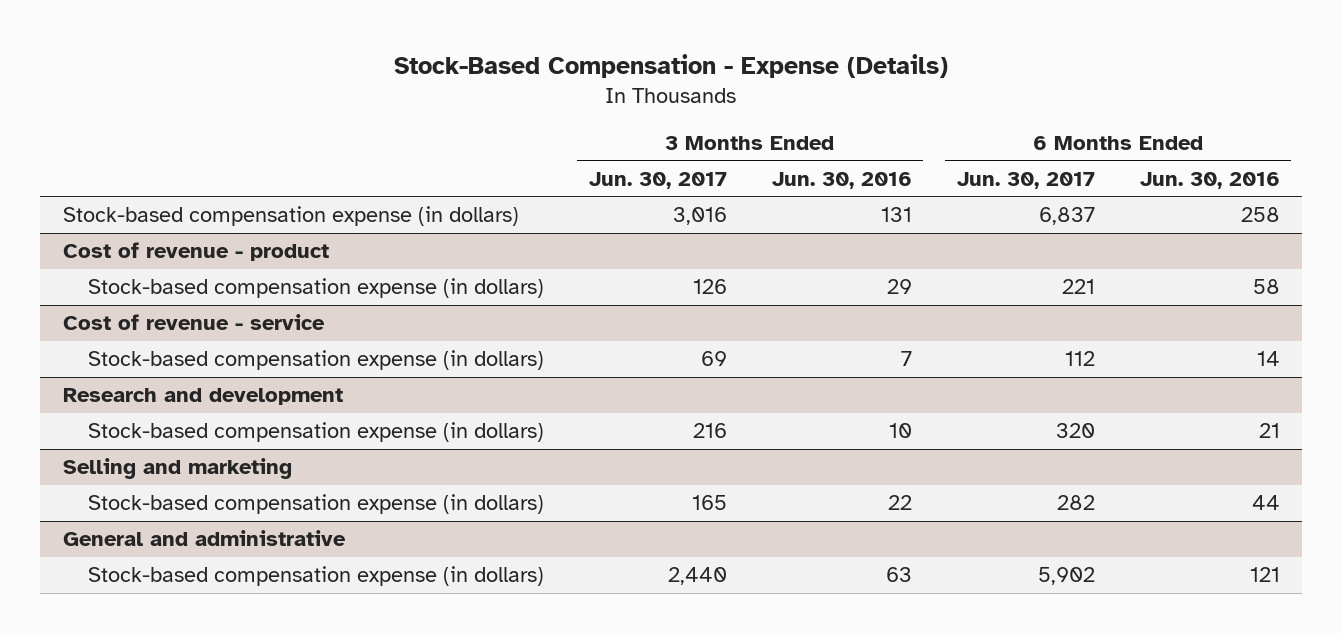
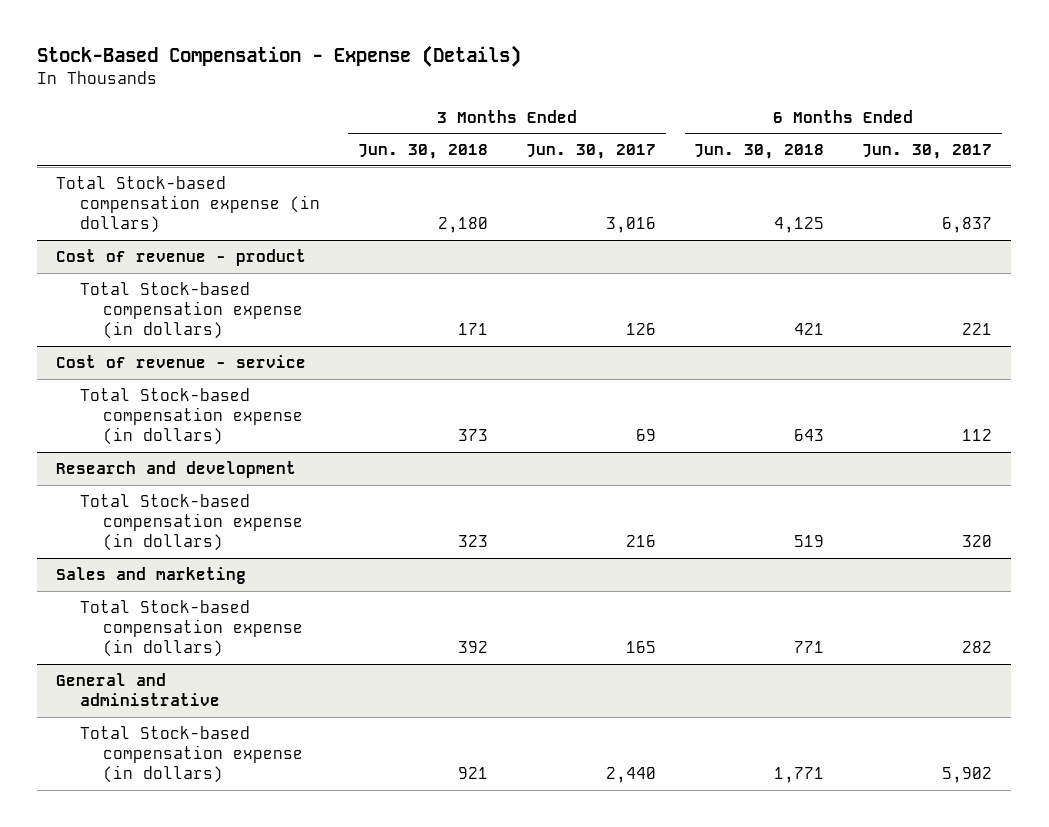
[771,171,912,189] Jun. 30, 2016 -> none
[1139,171,1280,189] Jun. 30, 2016 -> none
none -> [357,144,488,160] Jun. 30, 2018
none -> [694,144,825,160] Jun. 30, 2018
[62,206,519,227] Stock-based compensation expense (in dollars) -> [56,176,320,234] Total Stock-based compensation expense (in dollars)
[87,278,544,299] Stock-based compensation expense (in dollars) -> [79,282,303,340] Total Stock-based compensation expense (in dollars)
[87,350,544,371] Stock-based compensation expense (in dollars) -> [79,388,303,446] Total Stock-based compensation expense (in dollars)
[87,422,544,443] Stock-based compensation expense (in dollars) -> [79,494,303,552] Total Stock-based compensation expense (in dollars)
[62,458,292,480] Selling and marketing -> [56,567,247,585] Sales and marketing
[87,494,544,515] Stock-based compensation expense (in dollars) -> [79,600,303,658] Total Stock-based compensation expense (in dollars)
[87,566,544,587] Stock-based compensation expense (in dollars) -> [79,726,303,784] Total Stock-based compensation expense (in dollars)

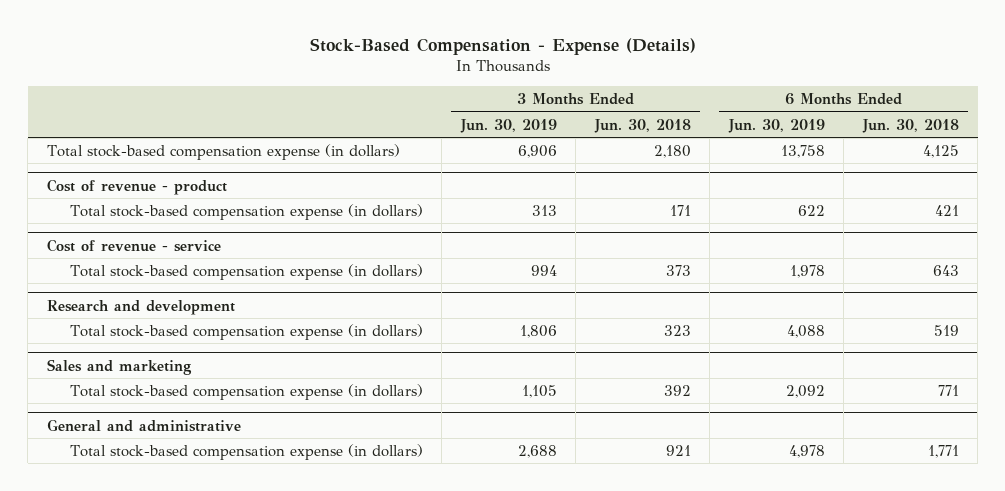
[525,144,656,160] Jun. 30, 2017 -> none
[862,144,993,160] Jun. 30, 2017 -> none
none -> [459,118,557,133] Jun. 30, 2019
none -> [727,118,825,133] Jun. 30, 2019
[56,176,320,234] Total Stock-based compensation expense (in dollars) -> [46,143,400,160] Total stock-based compensation expense (in dollars)
[79,282,303,340] Total Stock-based compensation expense (in dollars) -> [69,203,423,220] Total stock-based compensation expense (in dollars)
[79,388,303,446] Total Stock-based compensation expense (in dollars) -> [69,263,423,280] Total stock-based compensation expense (in dollars)
[79,494,303,552] Total Stock-based compensation expense (in dollars) -> [69,323,423,340] Total stock-based compensation expense (in dollars)
[79,600,303,658] Total Stock-based compensation expense (in dollars) -> [69,383,423,400] Total stock-based compensation expense (in dollars)
[79,726,303,784] Total Stock-based compensation expense (in dollars) -> [69,443,423,460] Total stock-based compensation expense (in dollars)

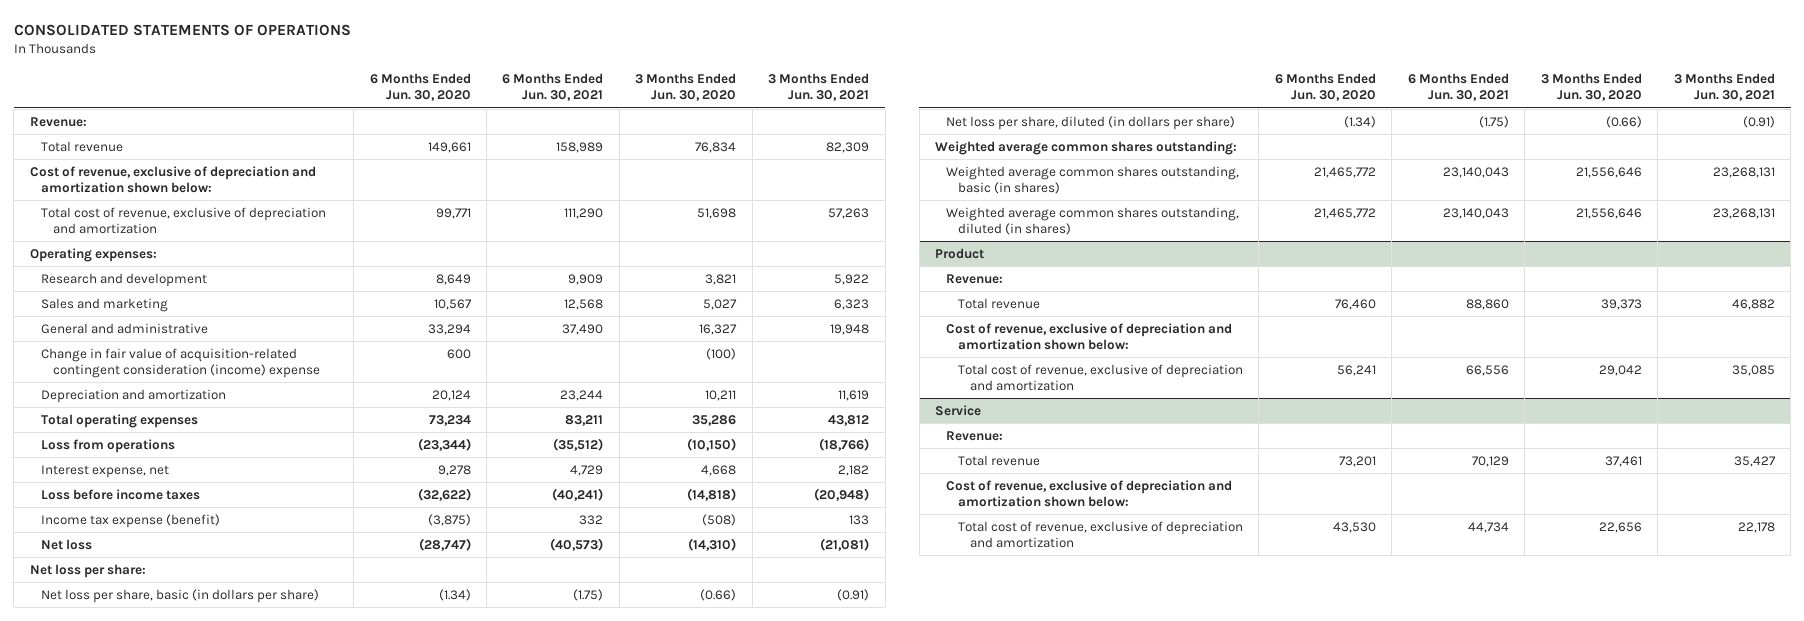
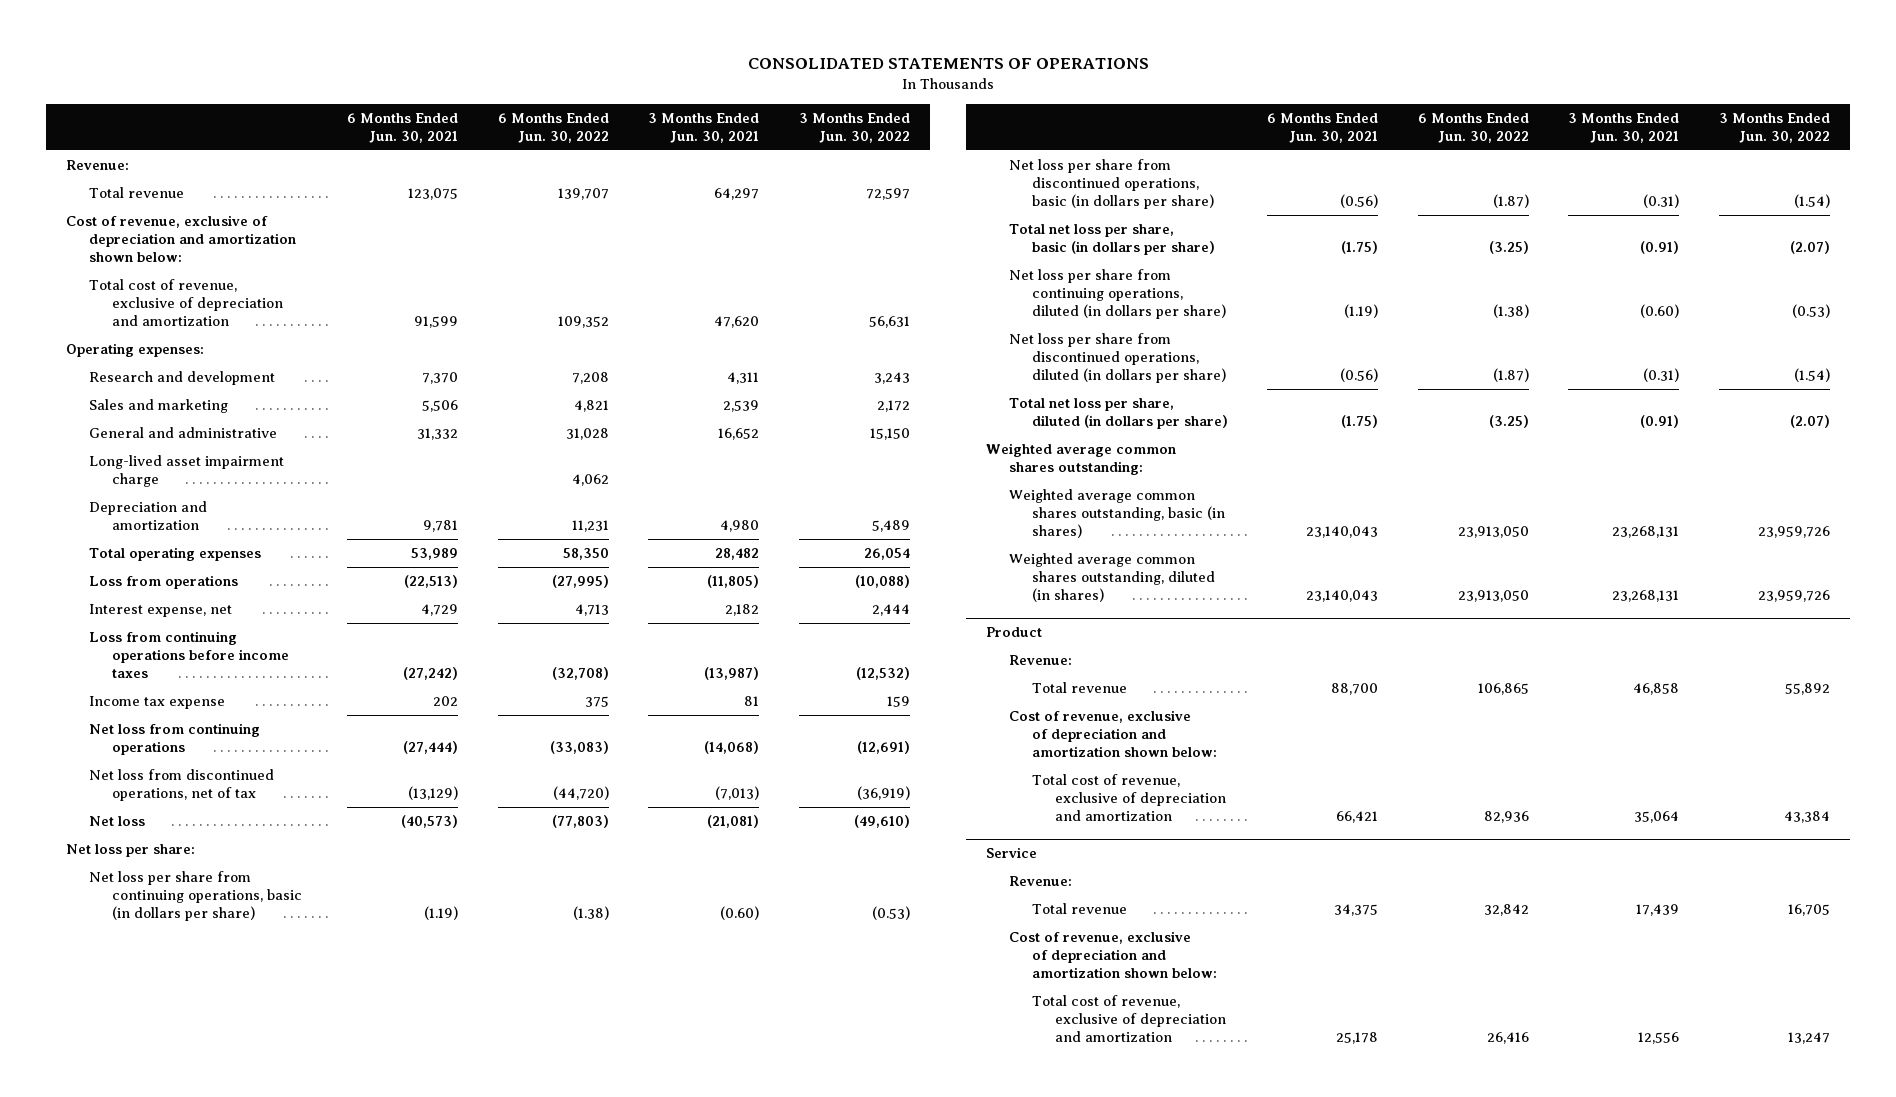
[369,73,471,102] 6 Months Ended Jun. 30, 2020 -> none
[635,73,737,102] 3 Months Ended Jun. 30, 2020 -> none
none -> [497,112,609,143] 6 Months Ended Jun. 30, 2022
none -> [798,112,910,143] 3 Months Ended Jun. 30, 2022
[556,141,604,153] 158,989 -> [408,188,459,201] 123,075
[826,141,870,153] 82,309 -> [714,188,760,201] 64,297
[564,207,604,219] 111,290 -> [414,316,459,329] 91,599
[828,207,870,219] 57,263 -> [714,316,760,329] 47,620
[41,347,320,378] Change in fair value of acquisition-related contingent consideration (income) expense -> none
[568,273,604,285] 9,909 -> [422,372,459,385] 7,370
[834,273,870,285] 5,922 -> [727,372,760,385] 4,311
[564,298,604,310] 12,568 -> [422,400,459,413] 5,506
[834,298,870,310] 6,323 -> [723,400,760,413] 2,539
[562,323,604,335] 37,490 -> [417,428,459,441] 31,332
[830,323,870,335] 19,948 -> [718,428,760,441] 16,652
none -> [89,455,285,488] Long-lived asset impairment charge
[560,389,604,401] 23,244 -> [423,520,459,533] 9,781
[838,389,870,401] 11,619 -> [720,520,760,533] 4,980
[565,414,604,426] 83,211 -> [411,548,459,561] 53,989
[828,414,870,426] 43,812 -> [715,548,760,561] 28,482
[553,437,604,451] (35,512) -> [404,575,459,589] (22,513)
[819,437,870,451] (18,766) -> [707,575,760,589] (11,805)
[41,488,201,500] Loss before income taxes -> [89,631,289,679] Loss from continuing operations before income taxes
[552,487,604,501] (40,241) -> [403,667,459,681] (27,242)
[814,487,870,501] (20,948) -> [704,667,760,681] (13,987)
[41,513,221,528] Income tax expense (benefit) -> [89,696,226,710] Income tax expense
[579,514,604,525] 332 -> [433,696,459,707] 202
[849,514,870,525] 133 -> [744,696,760,707] 81
none -> [89,723,261,756] Net loss from continuing operations
none -> [89,769,275,802] Net loss from discontinued operations, net of tax
none -> [89,871,302,922] Net loss per share from continuing operations, basic (in dollars per share)
none -> [1008,159,1214,210] Net loss per share from discontinued operations, basic (in dollars per share)
[41,588,320,603] Net loss per share, basic (in dollars per share) -> [1008,224,1215,256] Total net loss per share, basic (in dollars per share)
none -> [1008,269,1226,320] Net loss per share from continuing operations, diluted (in dollars per share)
none -> [1008,333,1226,384] Net loss per share from discontinued operations, diluted (in dollars per share)
[946,115,1236,130] Net loss per share, diluted (in dollars per share) -> [1008,398,1228,430] Total net loss per share, diluted (in dollars per share)
[1465,298,1509,310] 88,860 -> [1331,683,1379,696] 88,700
[1731,298,1775,310] 46,882 -> [1633,683,1680,696] 46,858
[1465,364,1509,376] 66,556 -> [1336,811,1379,824] 66,421
[1731,364,1775,376] 35,085 -> [1634,811,1680,824] 35,064
[1471,455,1509,467] 70,129 -> [1334,904,1379,917] 34,375
[1733,455,1776,467] 35,427 -> [1636,904,1680,917] 17,439
[1467,521,1509,533] 44,734 -> [1336,1032,1379,1045] 25,178
[1737,521,1775,533] 22,178 -> [1638,1032,1680,1045] 12,556

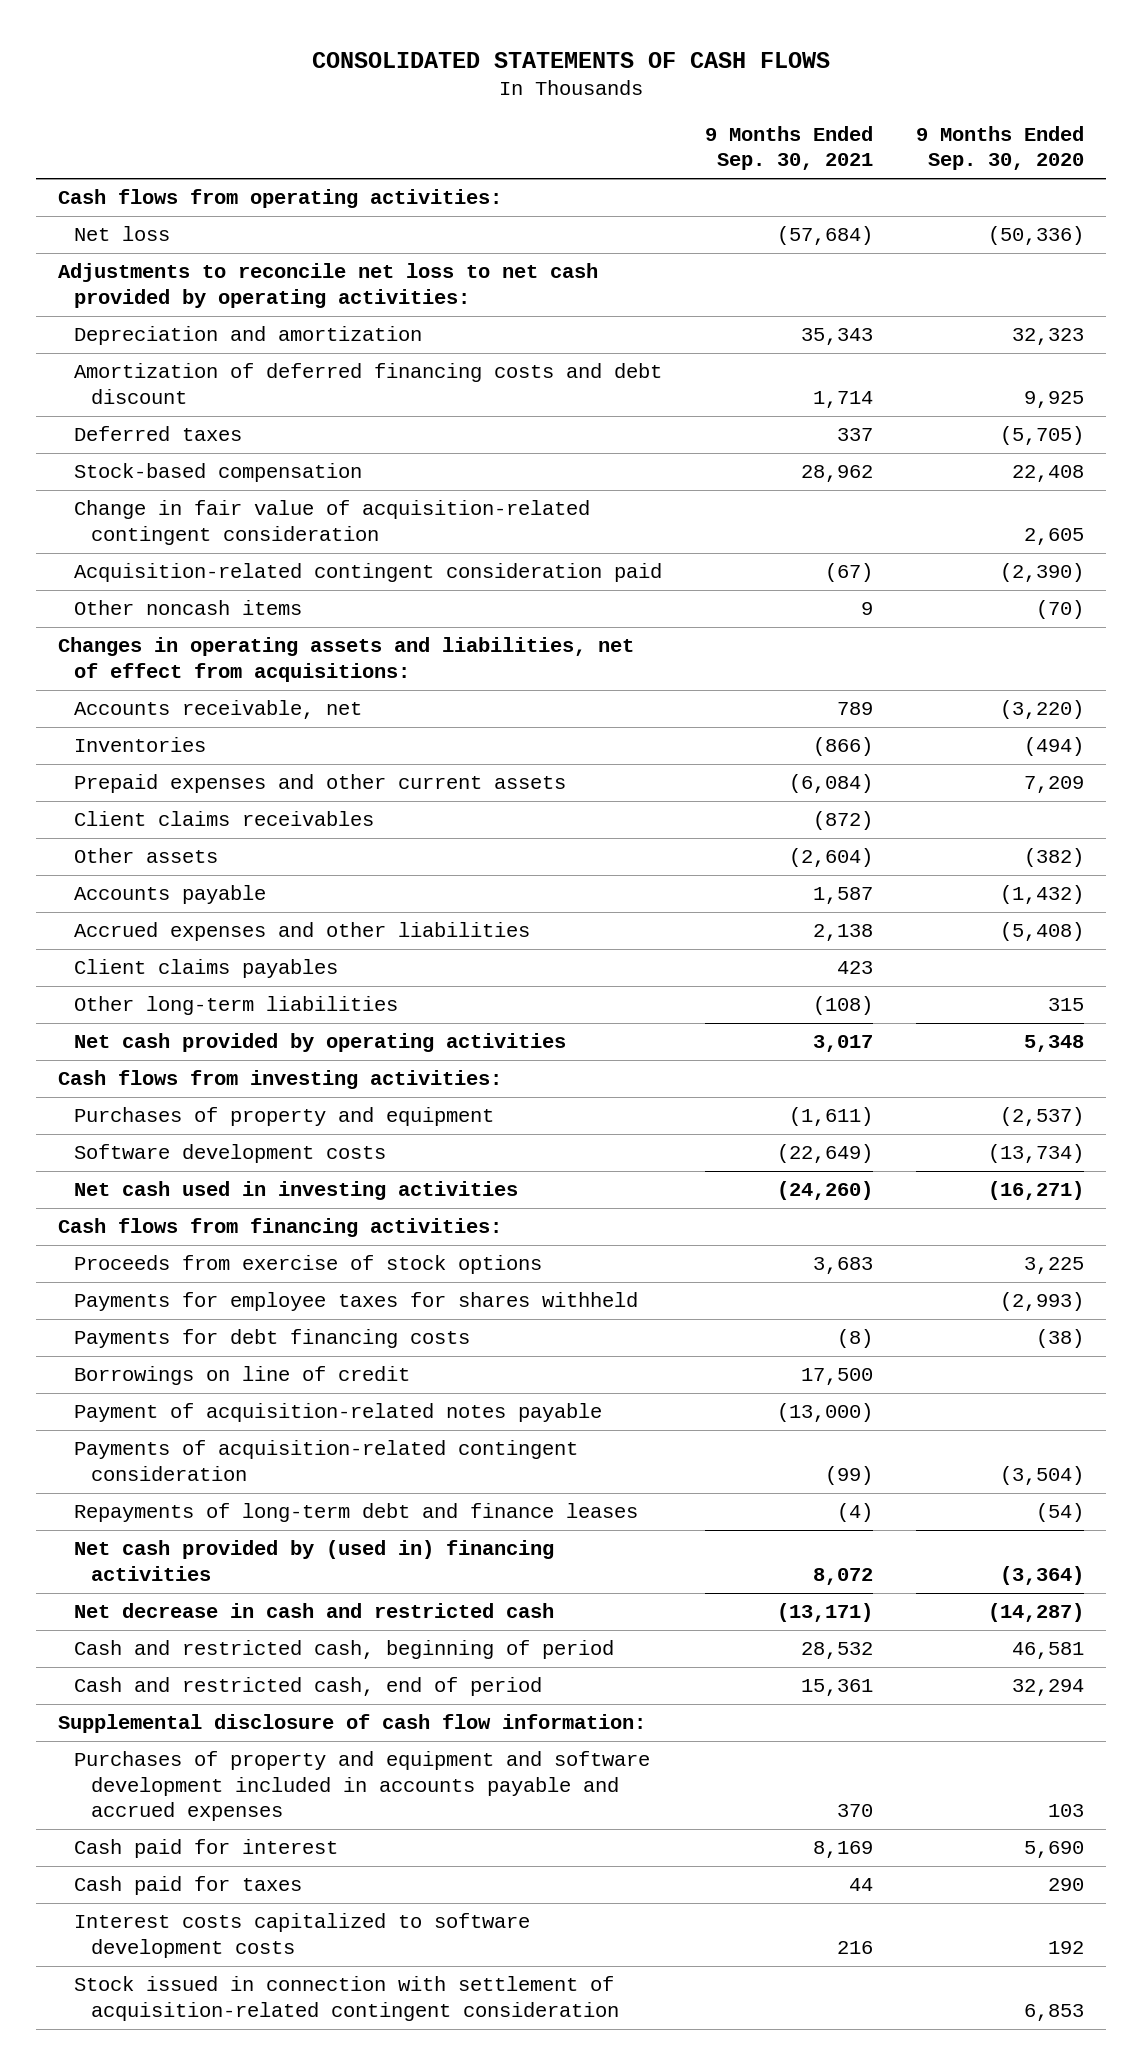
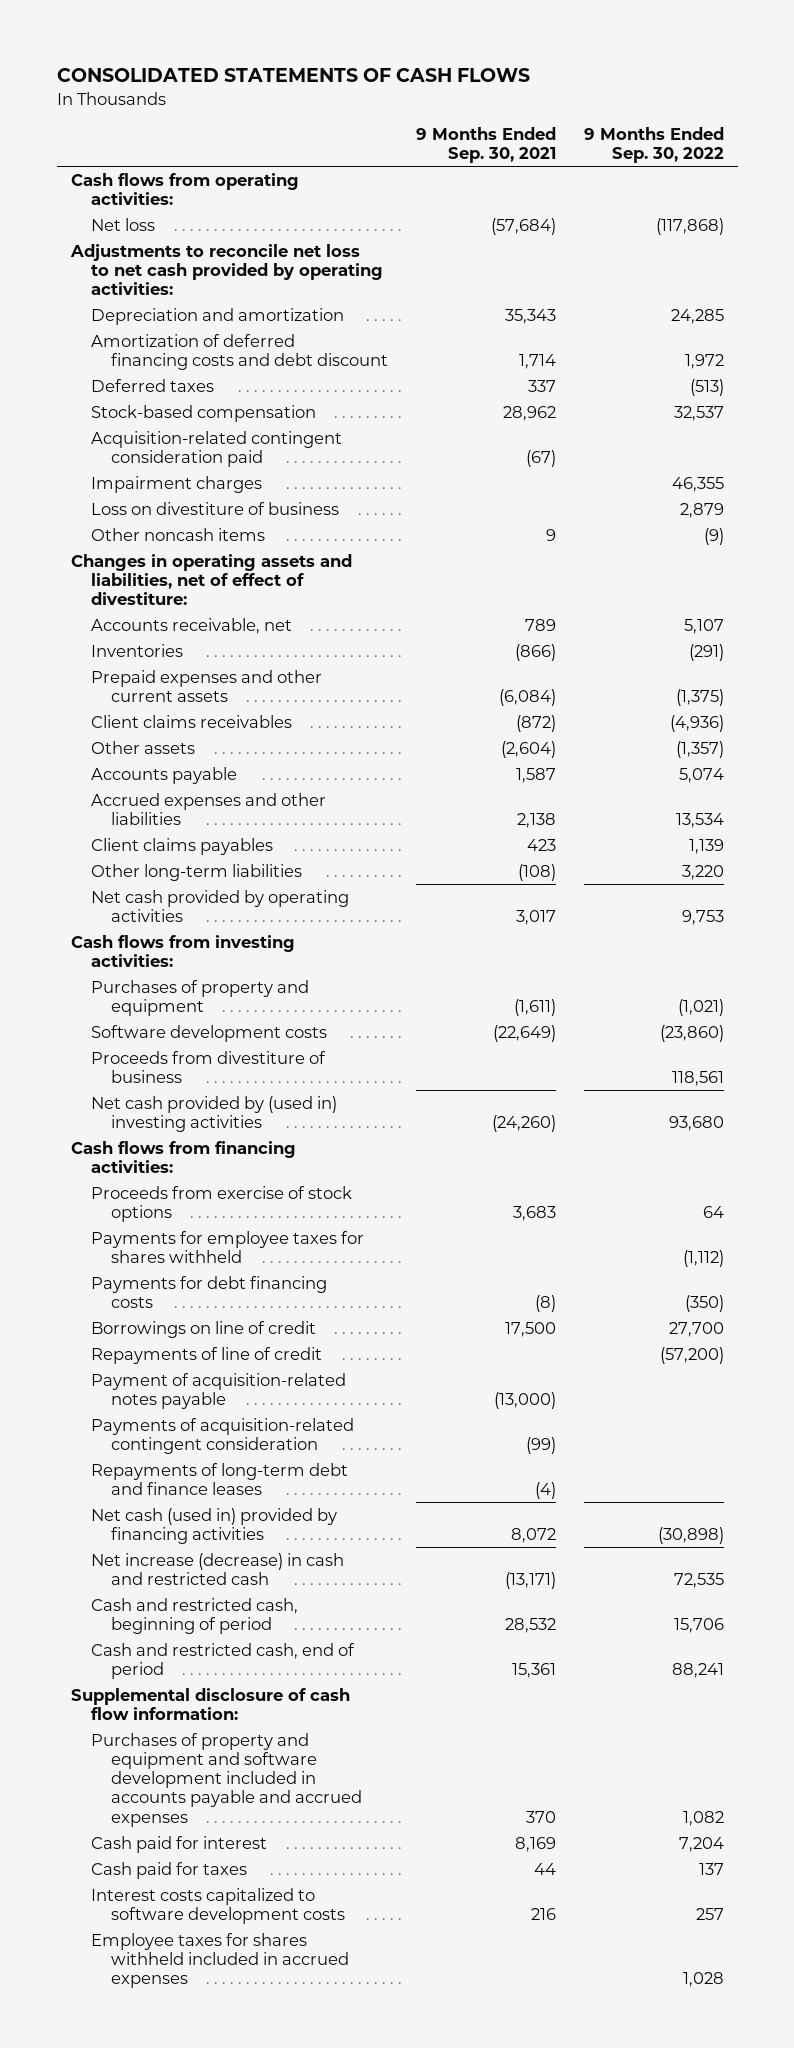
[916,126,1085,171] 9 Months Ended Sep. 30, 2020 -> none
none -> [583,127,724,164] 9 Months Ended Sep. 30, 2022
[74,500,591,545] Change in fair value of acquisition-related contingent consideration -> none
none -> [90,475,262,493] Impairment charges
none -> [90,501,339,515] Loss on divestiture of business
[57,637,634,682] Changes in operating assets and liabilities, net of effect from acquisitions: -> [70,553,352,606] Changes in operating assets and liabilities, net of effect of divestiture:
none -> [90,1050,326,1083] Proceeds from divestiture of business
[74,1181,519,1201] Net cash used in investing activities -> [90,1095,337,1132] Net cash provided by (used in) investing activities
none -> [90,1346,322,1364] Repayments of line of credit
[74,1540,555,1581] Net cash provided by (used in) financing activities -> [90,1507,337,1544] Net cash (used in) provided by financing activities
[74,1603,555,1619] Net decrease in cash and restricted cash -> [90,1552,344,1585] Net increase (decrease) in cash and restricted cash
[74,1976,619,2021] Stock issued in connection with settlement of acquisition-related contingent consideration -> none
none -> [90,1932,349,1989] Employee taxes for shares withheld included in accrued expenses

